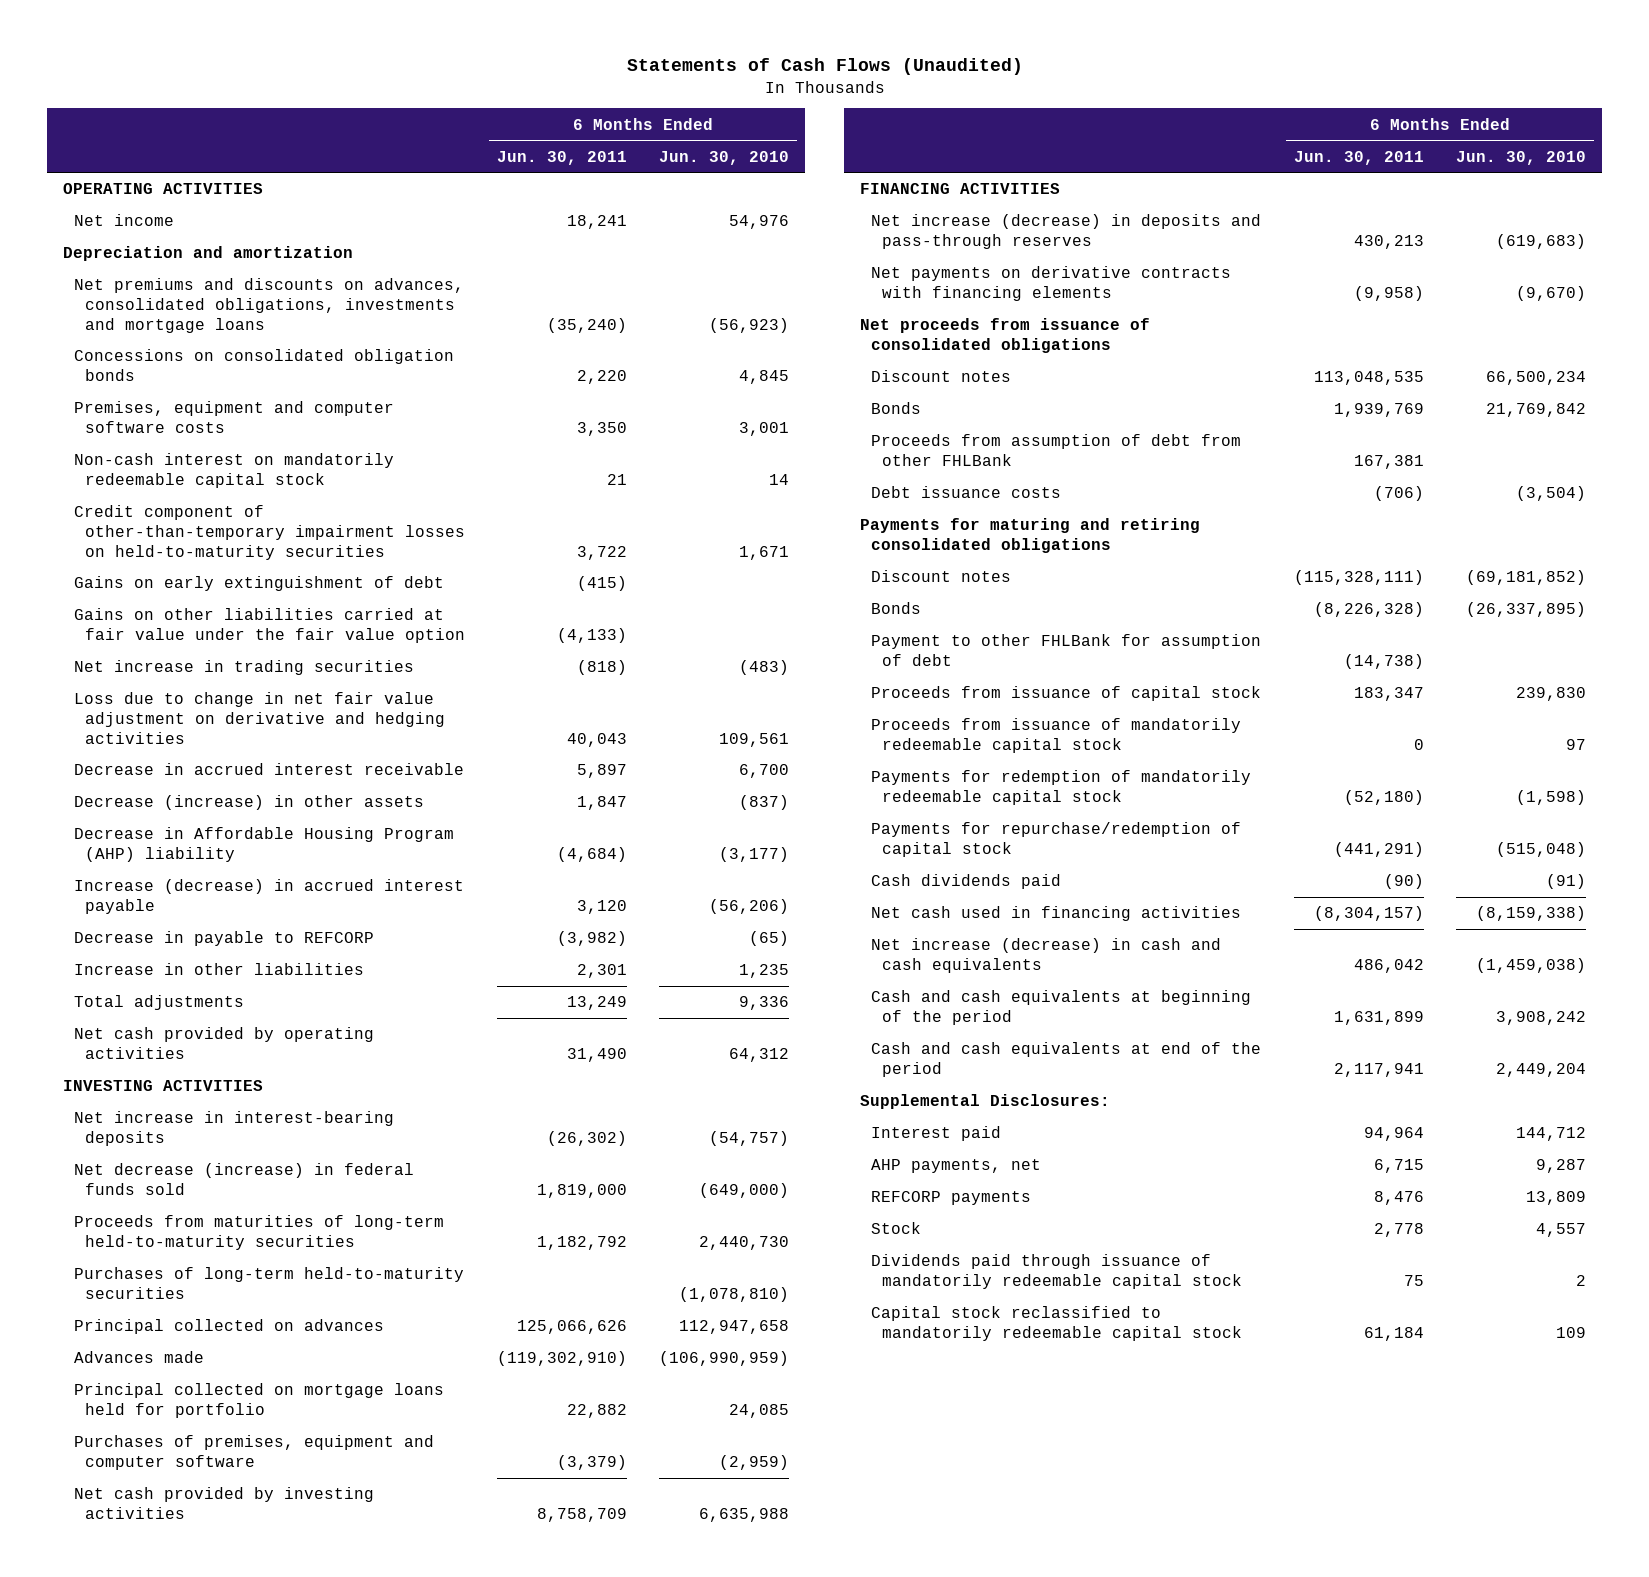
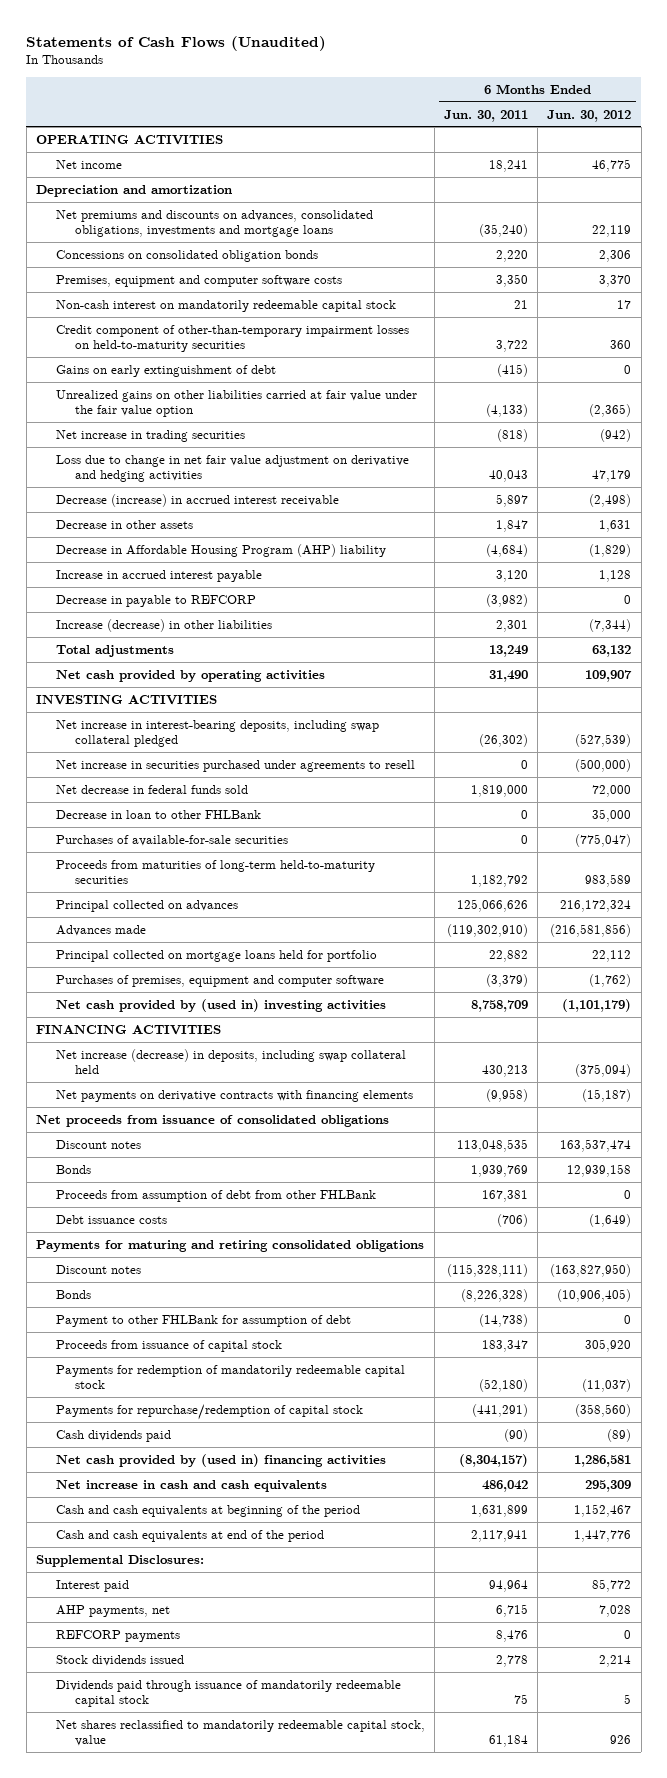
[658,150,789,165] Jun. 30, 2010 -> none
none -> [547,109,632,122] Jun. 30, 2012
[73,608,465,643] Gains on other liabilities carried at fair value under the fair value option -> [55,389,417,417] Unrealized gains on other liabilities carried at fair value under the fair value option
[73,763,464,776] Decrease in accrued interest receivable -> [55,493,339,507] Decrease (increase) in accrued interest receivable
[73,795,424,811] Decrease (increase) in other assets -> [55,519,193,529] Decrease in other assets
[73,879,464,914] Increase (decrease) in accrued interest payable -> [55,569,262,582] Increase in accrued interest payable
[73,963,364,976] Increase in other liabilities -> [55,618,272,632] Increase (decrease) in other liabilities
[73,1111,394,1146] Net increase in interest-bearing deposits -> [55,719,379,747] Net increase in interest-bearing deposits, including swap collateral pledged
none -> [55,759,415,772] Net increase in securities purchased under agreements to resell
[73,1163,414,1195] Net decrease (increase) in federal funds sold -> [55,784,248,794] Net decrease in federal funds sold
none -> [55,809,261,819] Decrease in loan to other FHLBank
none -> [55,834,288,846] Purchases of available-for-sale securities
[73,1267,464,1299] Purchases of long-term held-to-maturity securities -> none
[73,1487,374,1519] Net cash provided by investing activities -> [55,998,386,1012] Net cash provided by (used in) investing activities
[871,214,1262,249] Net increase (decrease) in deposits and pass-through reserves -> [55,1048,406,1074] Net increase (decrease) in deposits, including swap collateral held
[871,718,1242,753] Proceeds from issuance of mandatorily redeemable capital stock -> none
[871,906,1242,922] Net cash used in financing activities -> [55,1453,386,1467] Net cash provided by (used in) financing activities
[871,938,1222,973] Net increase (decrease) in cash and cash equivalents -> [55,1479,327,1492] Net increase in cash and cash equivalents
[871,1222,922,1235] Stock -> [55,1654,184,1666] Stock dividends issued
[871,1306,1243,1341] Capital stock reclassified to mandatorily redeemable capital stock -> [55,1719,425,1746] Net shares reclassified to mandatorily redeemable capital stock, value

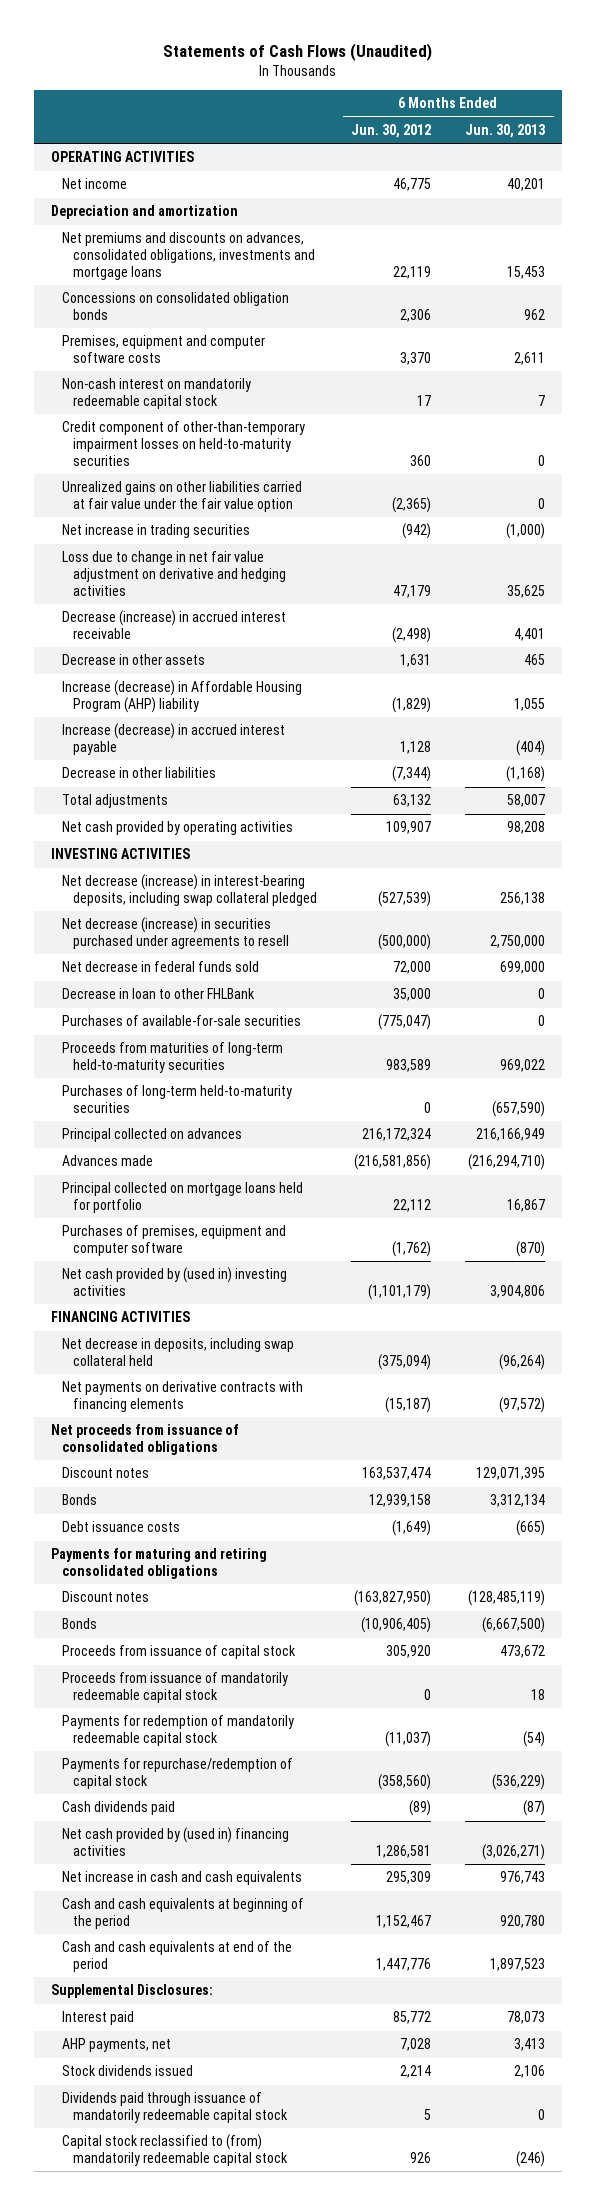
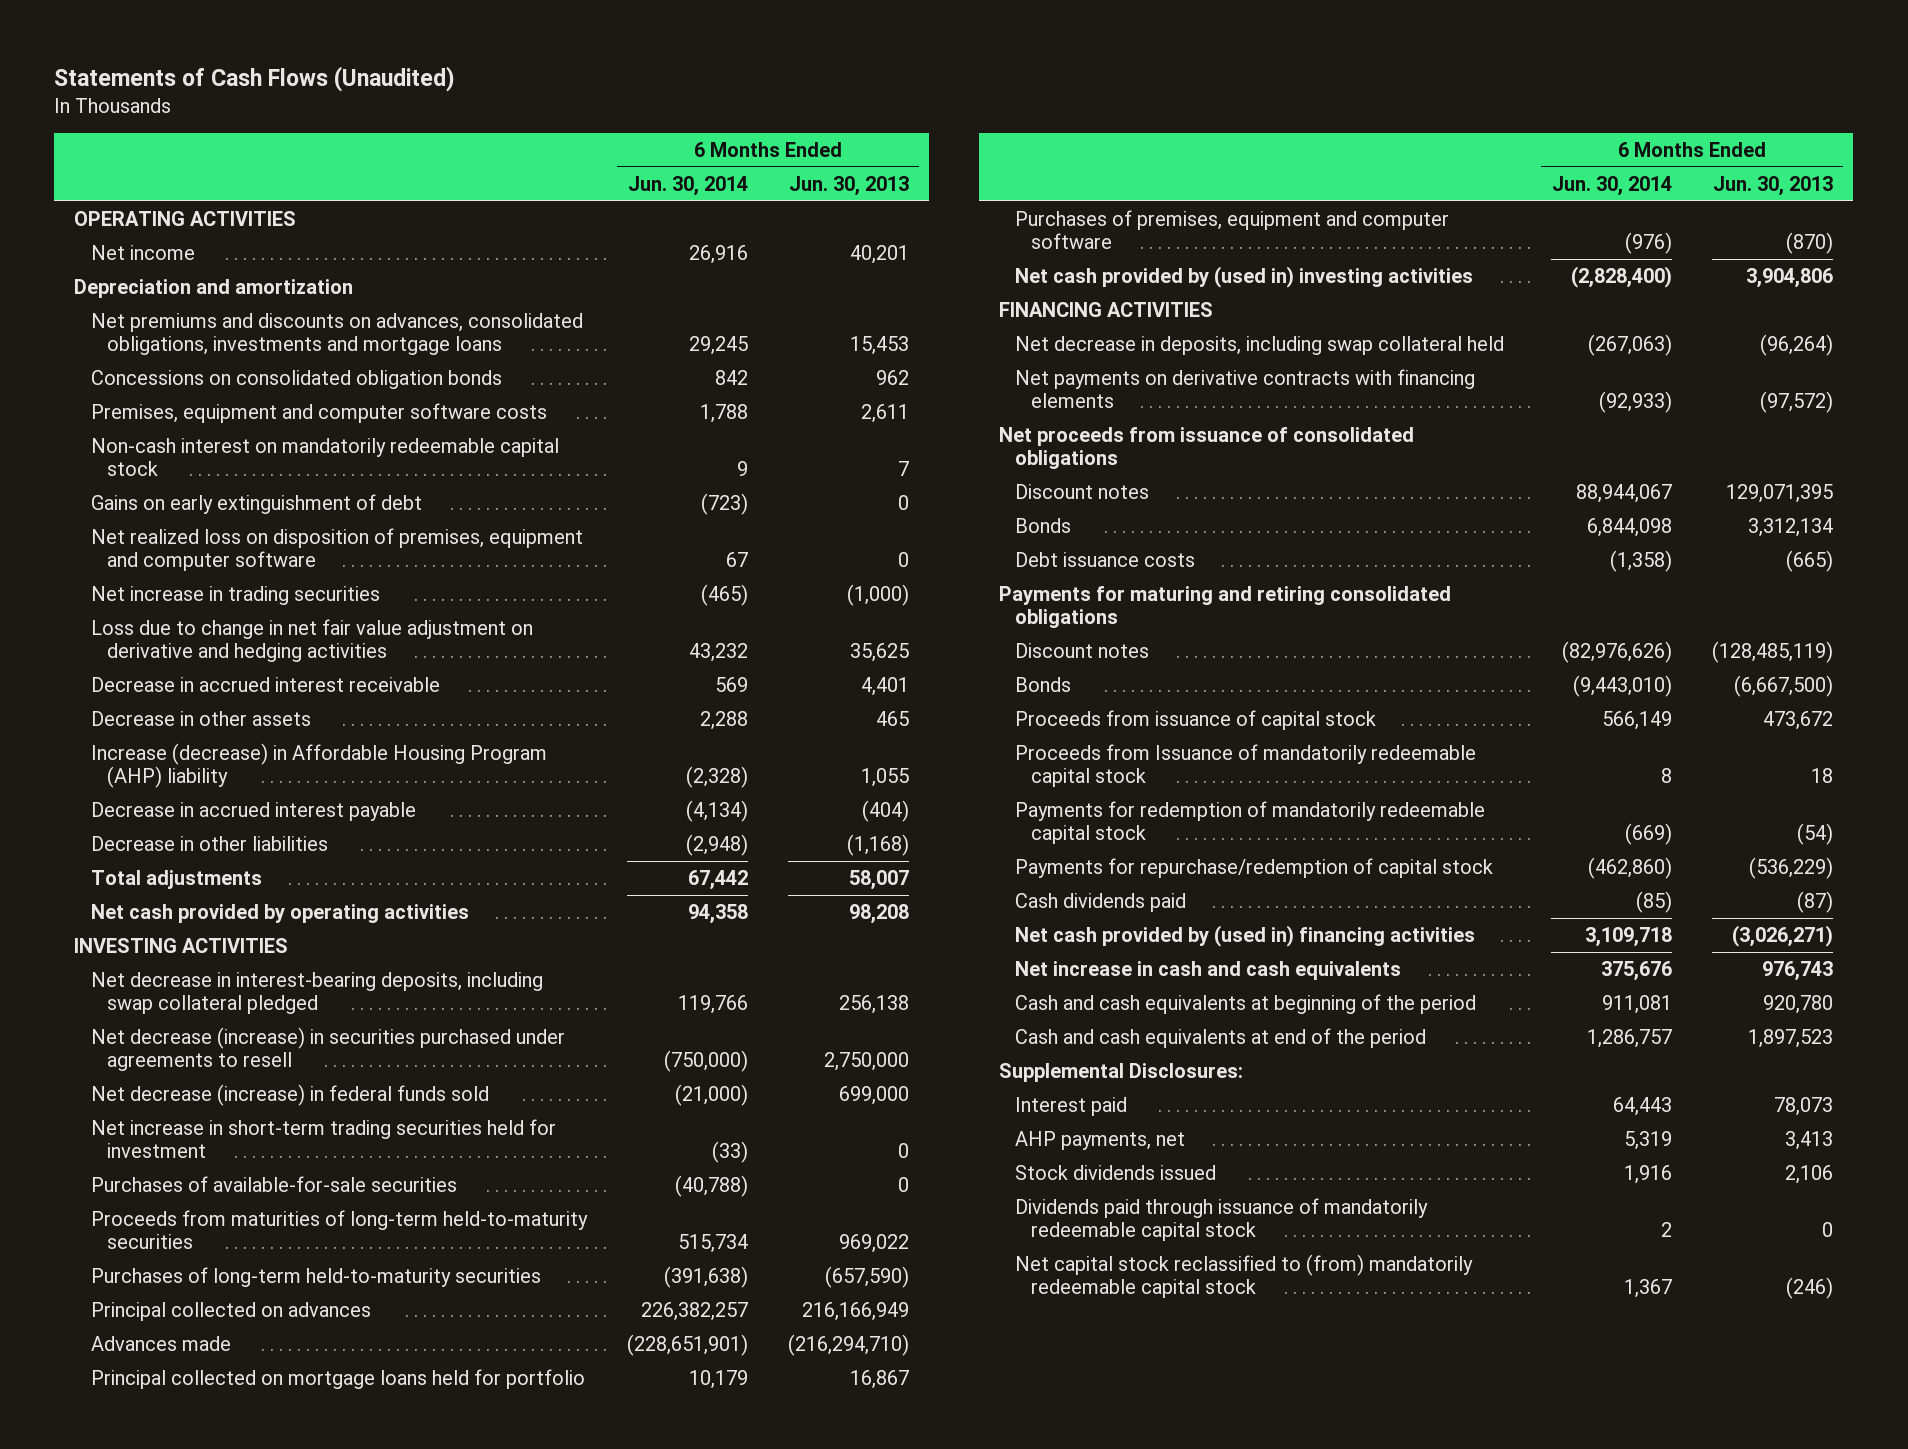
[351,123,432,138] Jun. 30, 2012 -> none
none -> [627,175,748,196] Jun. 30, 2014
[62,421,306,466] Credit component of other-than-temporary impairment losses on held-to-maturity securities -> none
[62,481,303,513] Unrealized gains on other liabilities carried at fair value under the fair value option -> none
none -> [90,494,422,515] Gains on early extinguishment of debt
none -> [90,528,583,572] Net realized loss on disposition of premises, equipment and computer software
[62,610,287,640] Decrease (increase) in accrued interest receivable -> [90,677,440,693] Decrease in accrued interest receivable
[62,723,286,756] Increase (decrease) in accrued interest payable -> [90,802,416,822] Decrease in accrued interest payable
[62,874,318,907] Net decrease (increase) in interest-bearing deposits, including swap collateral pledged -> [90,972,543,1015] Net decrease in interest-bearing deposits, including swap collateral pledged
[62,988,256,1000] Decrease in loan to other FHLBank -> none
[62,961,260,973] Net decrease in federal funds sold -> [90,1084,489,1107] Net decrease (increase) in federal funds sold
none -> [90,1119,556,1159] Net increase in short-term trading securities held for investment
[62,1672,289,1704] Proceeds from issuance of mandatorily redeemable capital stock -> [1014,744,1476,788] Proceeds from Issuance of mandatorily redeemable capital stock
[62,2134,289,2167] Capital stock reclassified to (from) mandatorily redeemable capital stock -> [1014,1254,1473,1299] Net capital stock reclassified to (from) mandatorily redeemable capital stock

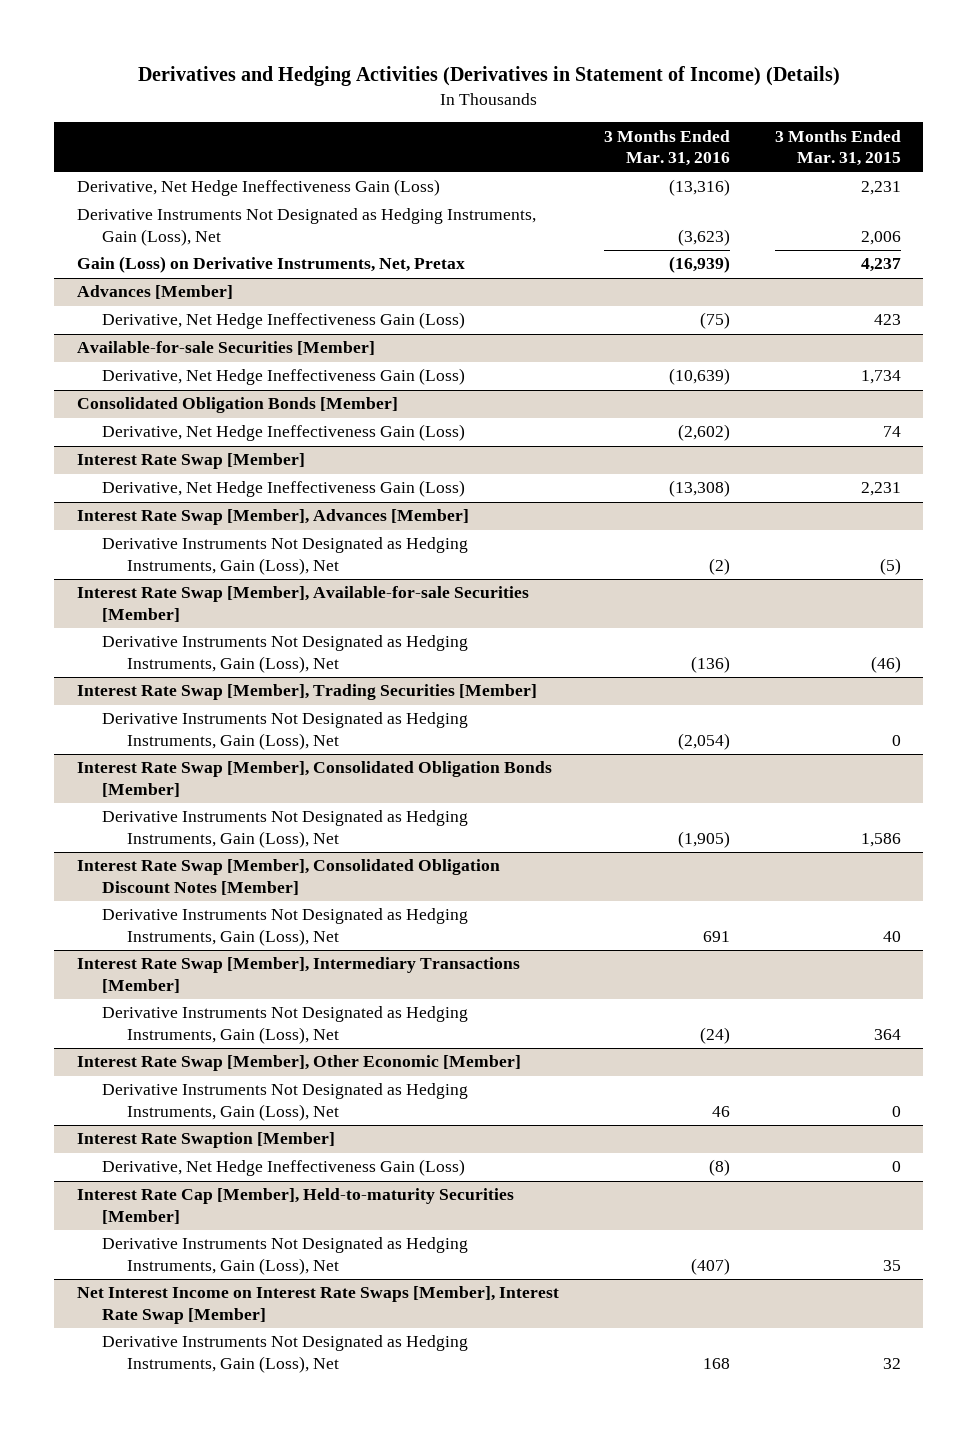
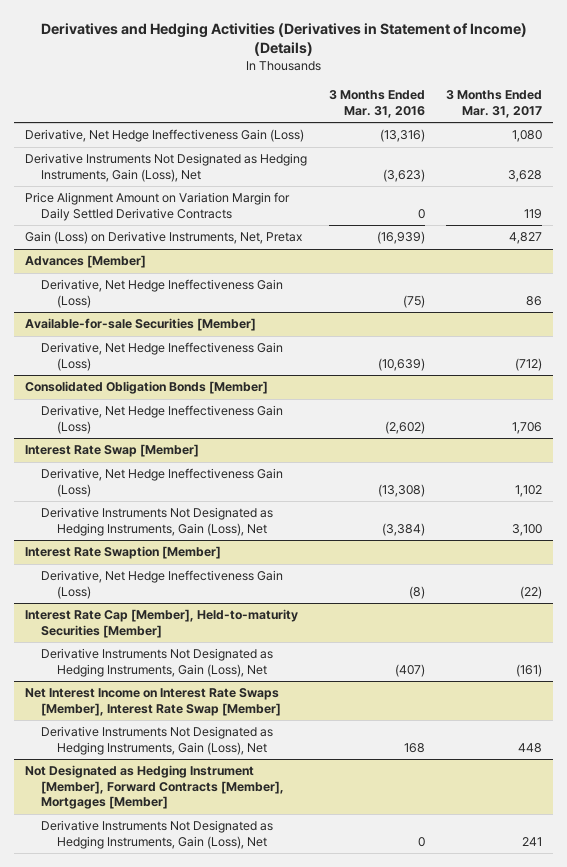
[774,129,901,167] 3 Months Ended Mar. 31, 2015 -> none
none -> [446,90,543,118] 3 Months Ended Mar. 31, 2017
none -> [25,192,291,221] Price Alignment Amount on Variation Margin for Daily Settled Derivative Contracts
[76,509,469,526] Interest Rate Swap [Member], Advances [Member] -> none
[76,586,529,623] Interest Rate Swap [Member], Available-for-sale Securities [Member] -> none
[101,635,468,674] Derivative Instruments Not Designated as Hedging Instruments, Gain (Loss), Net -> none
[76,684,537,701] Interest Rate Swap [Member], Trading Securities [Member] -> none
[101,712,468,751] Derivative Instruments Not Designated as Hedging Instruments, Gain (Loss), Net -> none
[76,761,552,798] Interest Rate Swap [Member], Consolidated Obligation Bonds [Member] -> none
[101,810,468,849] Derivative Instruments Not Designated as Hedging Instruments, Gain (Loss), Net -> none
[76,859,500,896] Interest Rate Swap [Member], Consolidated Obligation Discount Notes [Member] -> none
[101,908,468,947] Derivative Instruments Not Designated as Hedging Instruments, Gain (Loss), Net -> none
[76,957,520,994] Interest Rate Swap [Member], Intermediary Transactions [Member] -> none
[101,1006,468,1045] Derivative Instruments Not Designated as Hedging Instruments, Gain (Loss), Net -> none
[76,1055,521,1072] Interest Rate Swap [Member], Other Economic [Member] -> none
[101,1083,468,1122] Derivative Instruments Not Designated as Hedging Instruments, Gain (Loss), Net -> none
[708,558,730,576] (2) -> [381,522,425,536] (3,384)
none -> [25,765,284,810] Not Designated as Hedging Instrument [Member], Forward Contracts [Member], Mortgages [Member]
none -> [40,820,273,849] Derivative Instruments Not Designated as Hedging Instruments, Gain (Loss), Net

